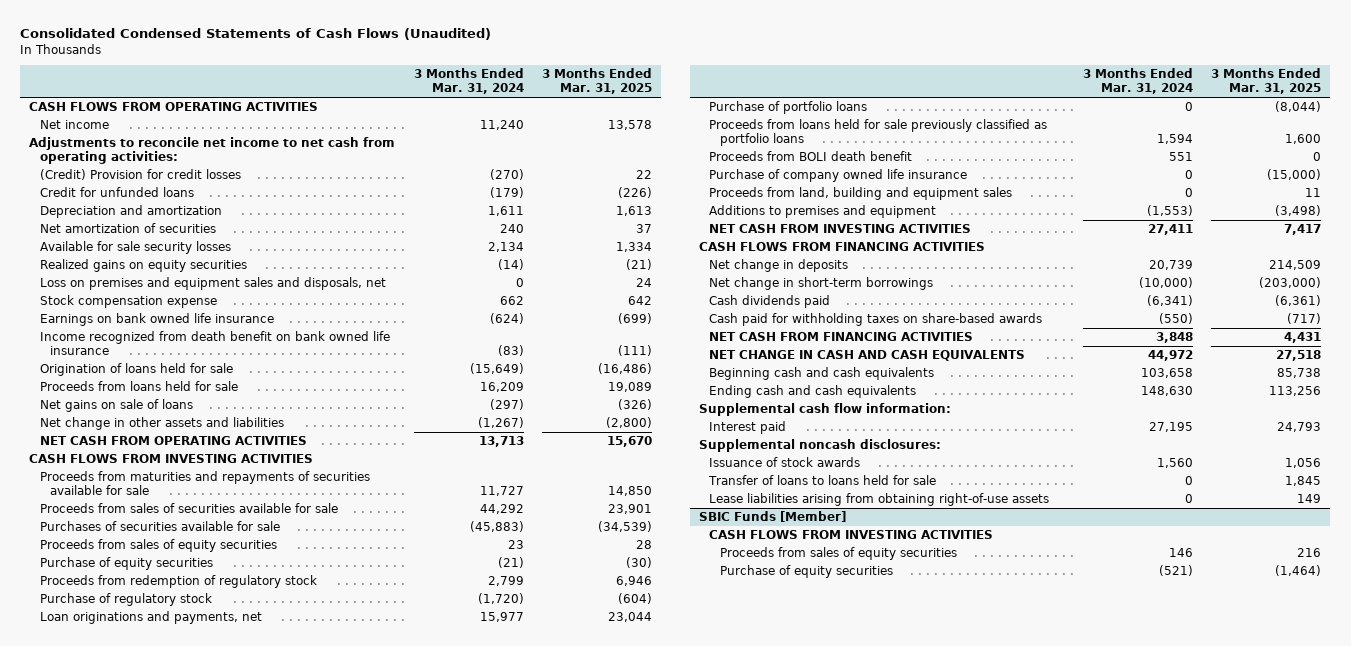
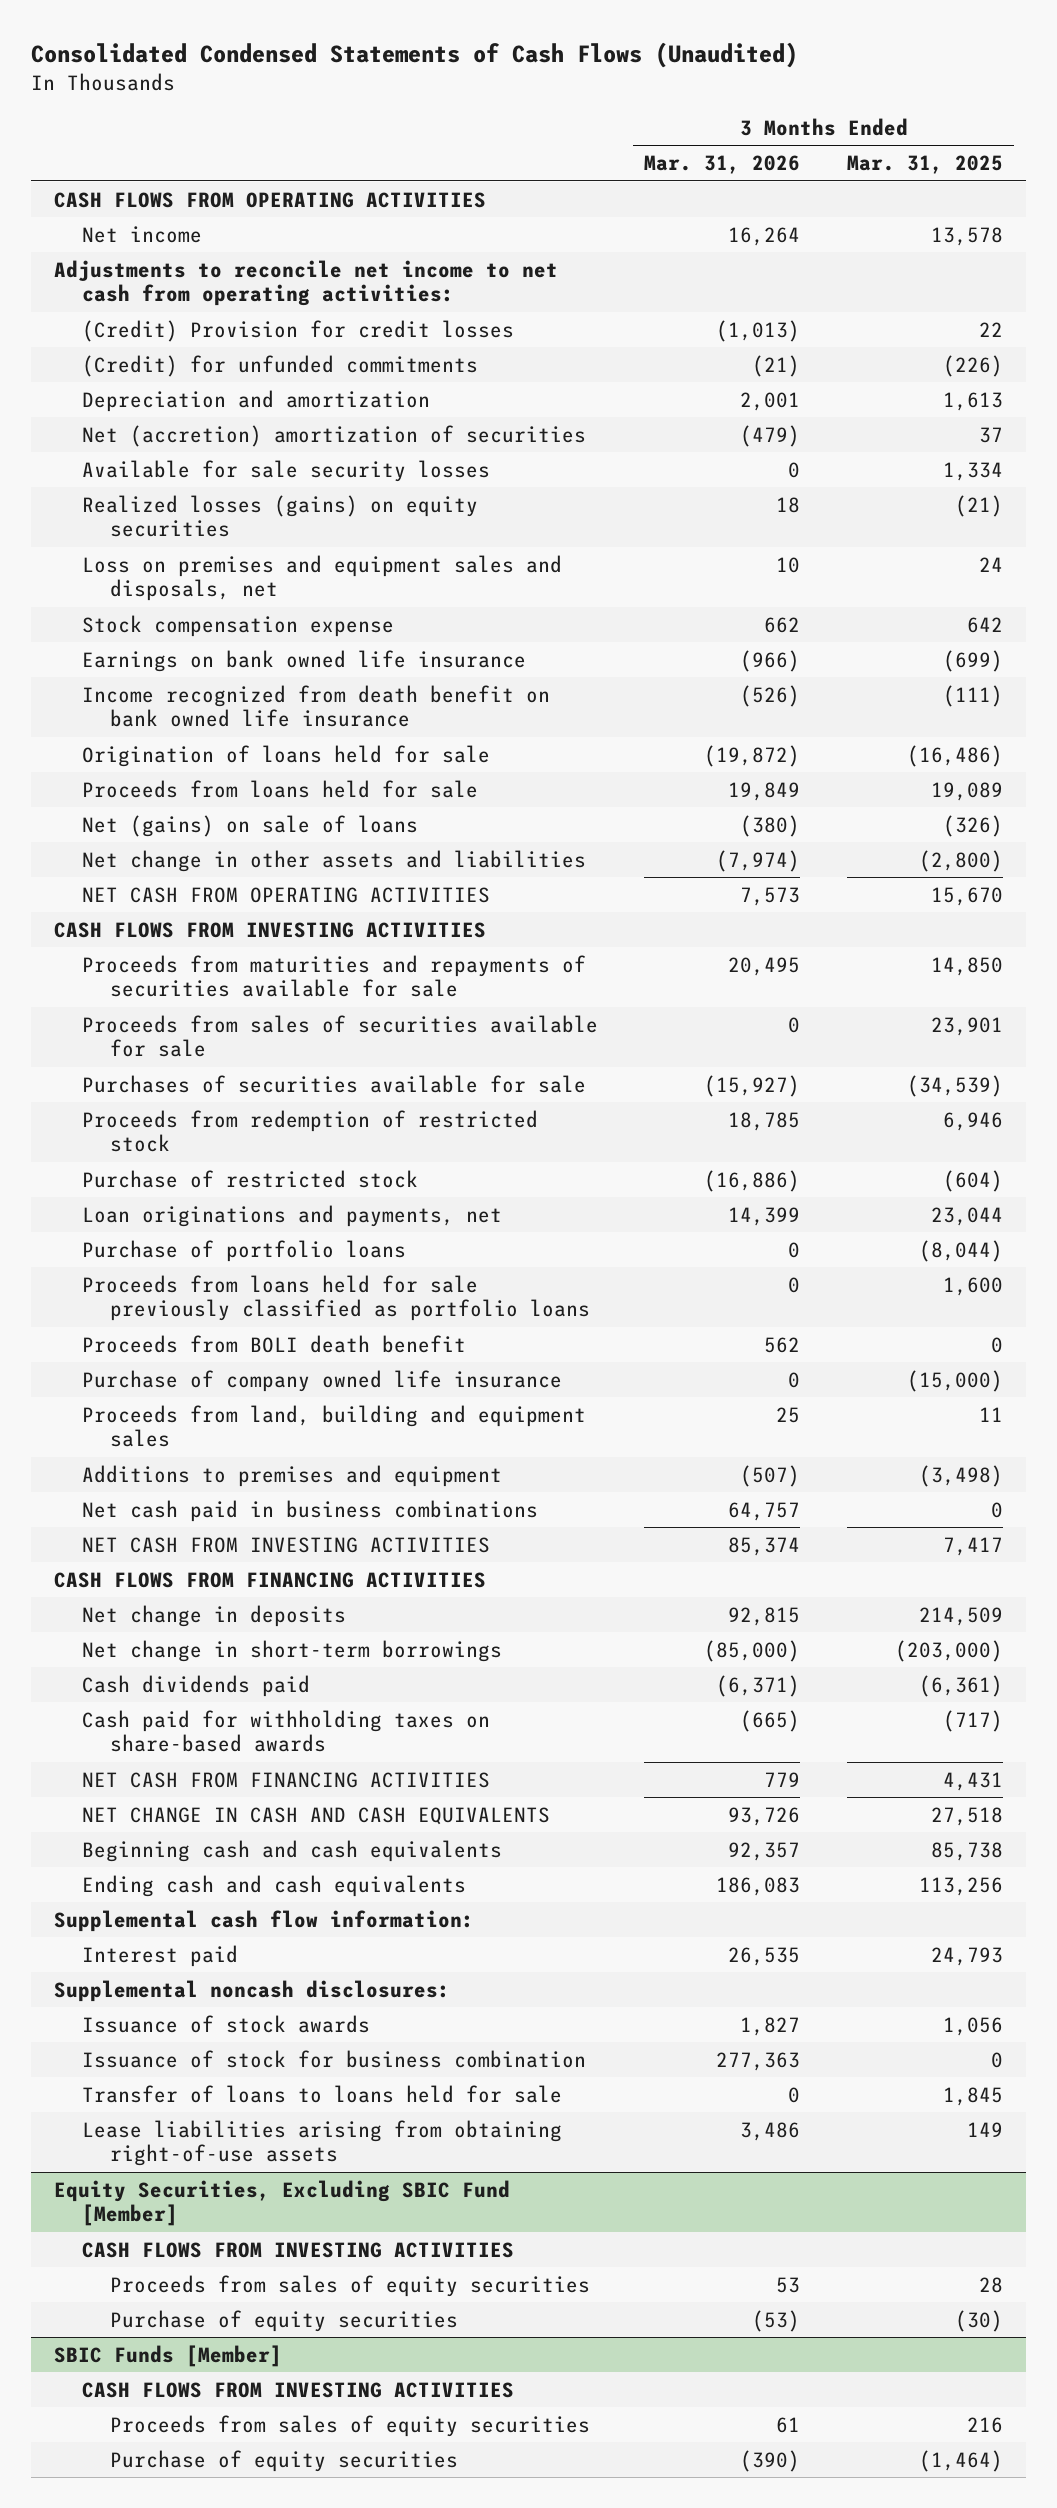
[413,68,524,95] 3 Months Ended Mar. 31, 2024 -> none
none -> [644,155,801,175] Mar. 31, 2026
[39,187,194,198] Credit for unfunded loans -> [82,354,479,377] (Credit) for unfunded commitments
[39,223,216,234] Net amortization of securities -> [82,424,587,447] Net (accretion) amortization of securities
[39,259,247,273] Realized gains on equity securities -> [82,494,479,538] Realized losses (gains) on equity securities
[39,399,193,413] Net gains on sale of loans -> [82,814,419,837] Net (gains) on sale of loans
[39,539,277,553] Proceeds from sales of equity securities -> none
[39,557,213,571] Purchase of equity securities -> none
[39,575,317,589] Proceeds from redemption of regulatory stock -> [82,1109,539,1153] Proceeds from redemption of restricted stock
[39,593,212,607] Purchase of regulatory stock -> [82,1169,419,1188] Purchase of restricted stock
none -> [82,1499,539,1522] Net cash paid in business combinations
none -> [82,2049,587,2068] Issuance of stock for business combination
none -> [53,2179,510,2227] Equity Securities, Excluding SBIC Fund [Member]
none -> [82,2241,515,2258] CASH FLOWS FROM INVESTING ACTIVITIES
none -> [110,2274,591,2297] Proceeds from sales of equity securities
none -> [110,2309,459,2332] Purchase of equity securities

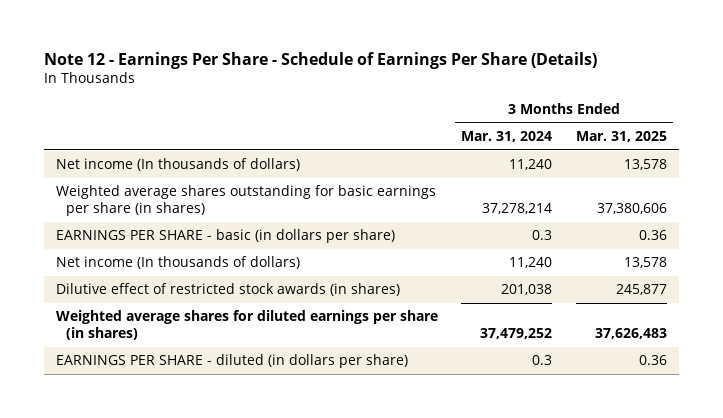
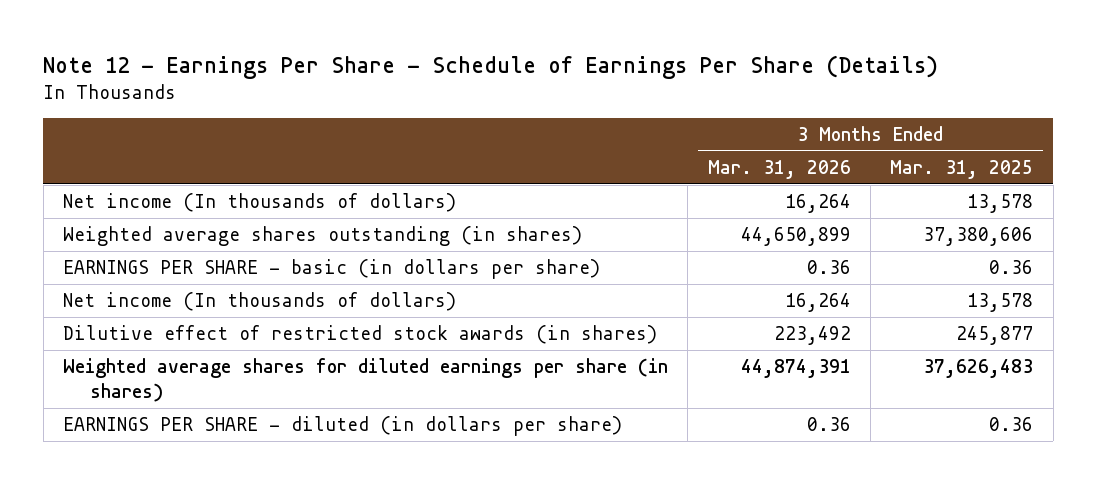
[461,131,553,143] Mar. 31, 2024 -> none
none -> [707,159,851,179] Mar. 31, 2026
[55,185,436,217] Weighted average shares outstanding for basic earnings per share (in shares) -> [62,226,582,247] Weighted average shares outstanding (in shares)

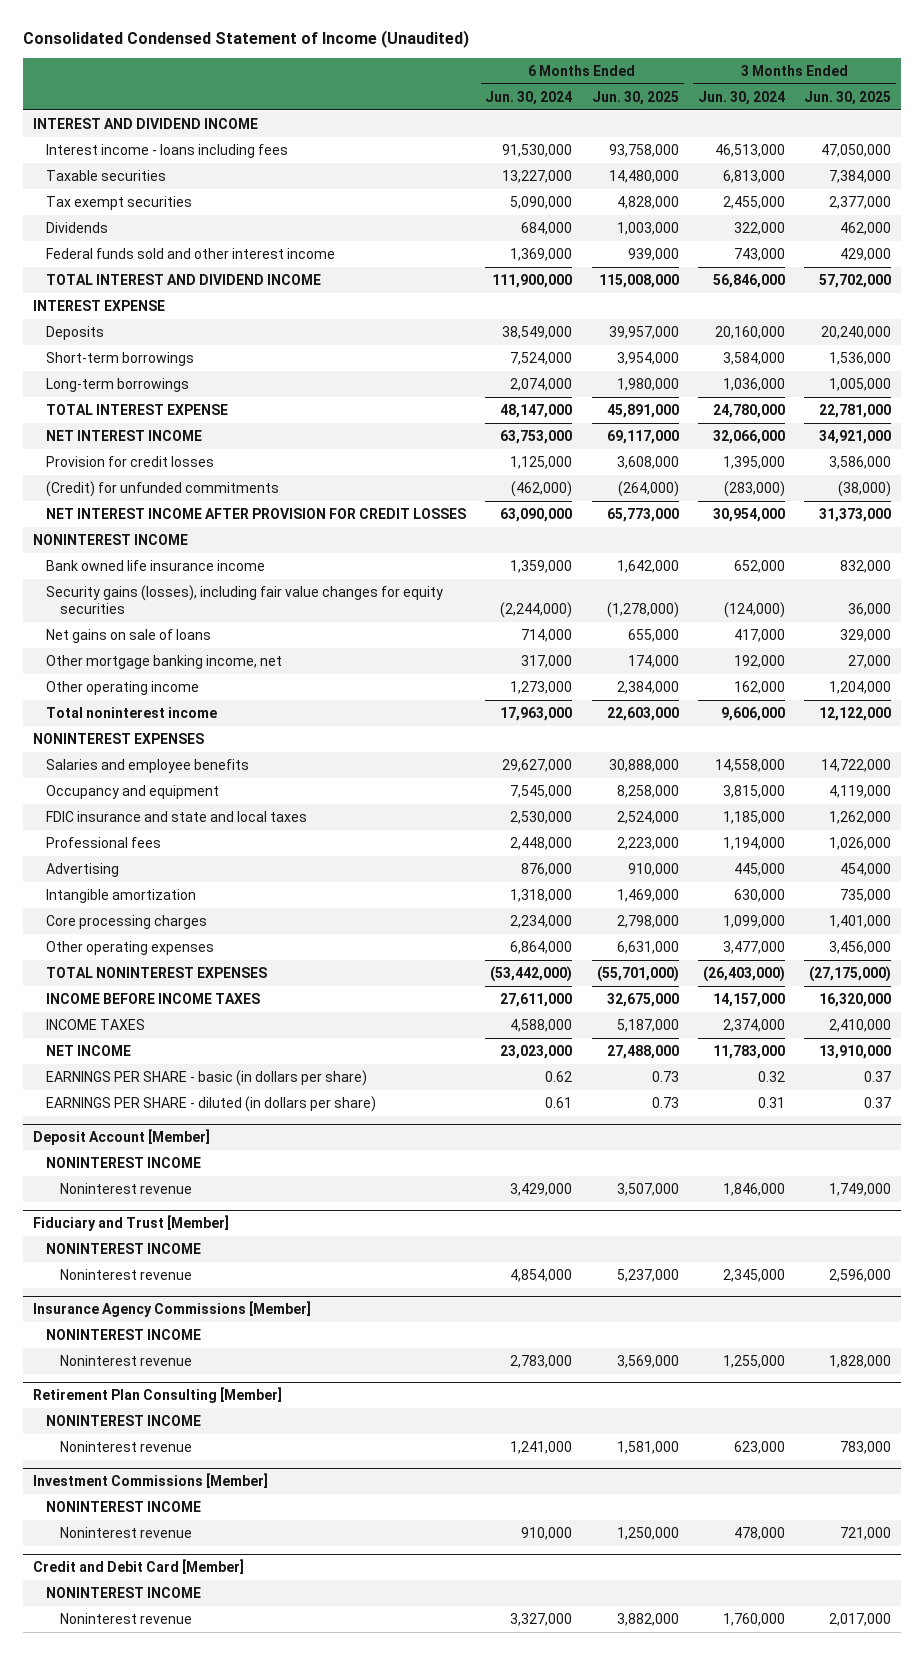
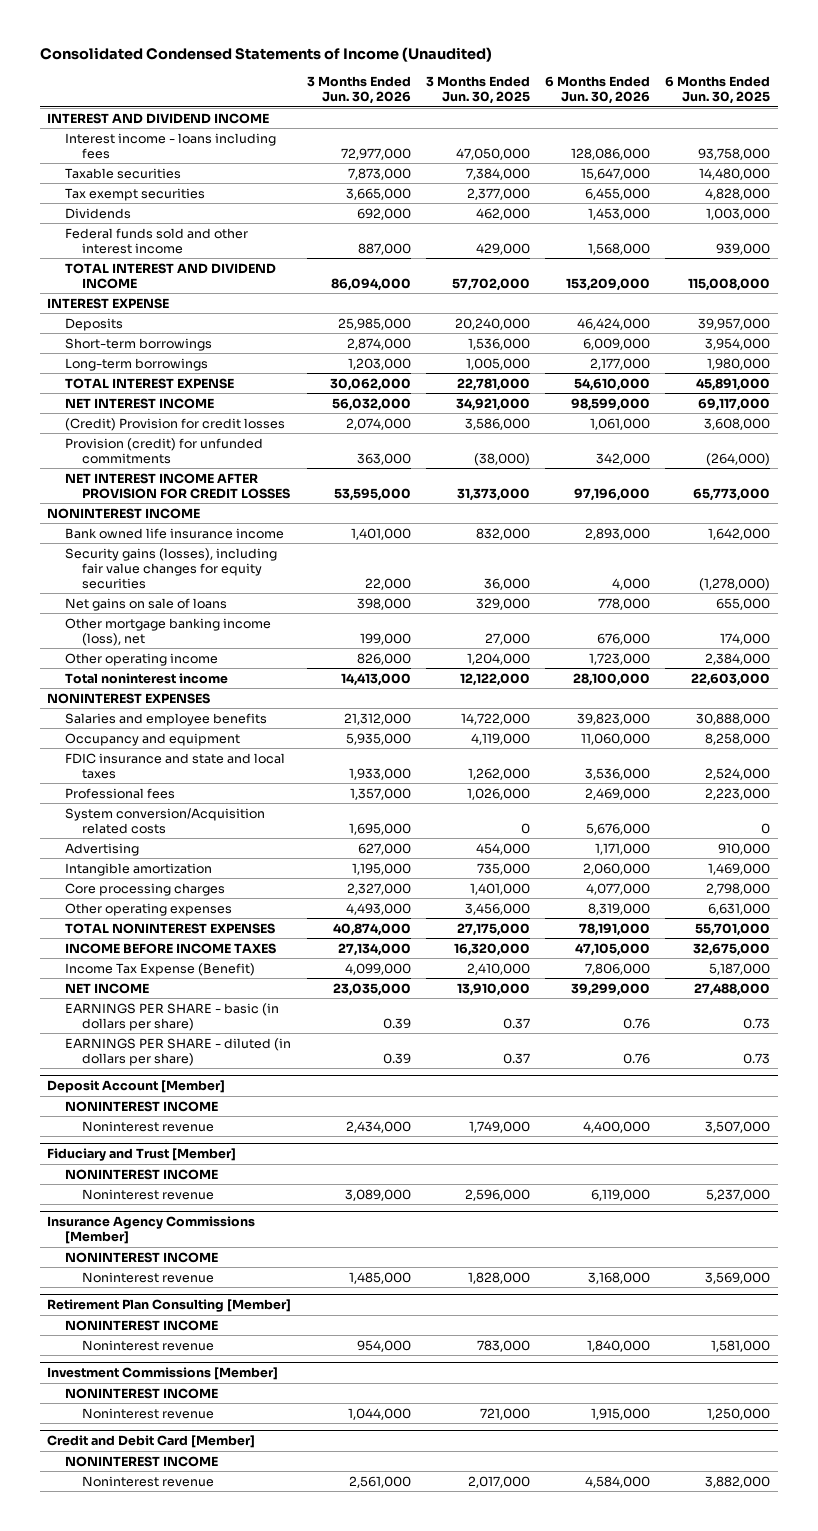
[22,30,469,49] Consolidated Condensed Statement of Income (Unaudited) -> [39,47,492,63] Consolidated Condensed Statements of Income (Unaudited)
[485,90,573,105] Jun. 30, 2024 -> none
[697,90,785,105] Jun. 30, 2024 -> none
none -> [306,76,411,105] 3 Months Ended Jun. 30, 2026
none -> [545,76,651,105] 6 Months Ended Jun. 30, 2026
[46,455,215,467] Provision for credit losses -> [64,417,285,431] (Credit) Provision for credit losses
[46,480,280,497] (Credit) for unfunded commitments -> [64,437,263,464] Provision (credit) for unfunded commitments
[46,654,283,669] Other mortgage banking income, net -> [64,617,271,646] Other mortgage banking income (loss), net
none -> [64,807,265,834] System conversion/Acquisition related costs
[596,965,679,982] (55,701,000) -> [695,922,771,936] 55,701,000
[809,965,892,982] (27,175,000) -> [456,922,530,936] 27,175,000
[46,1018,146,1030] INCOME TAXES -> [64,962,255,976] Income Tax Expense (Benefit)

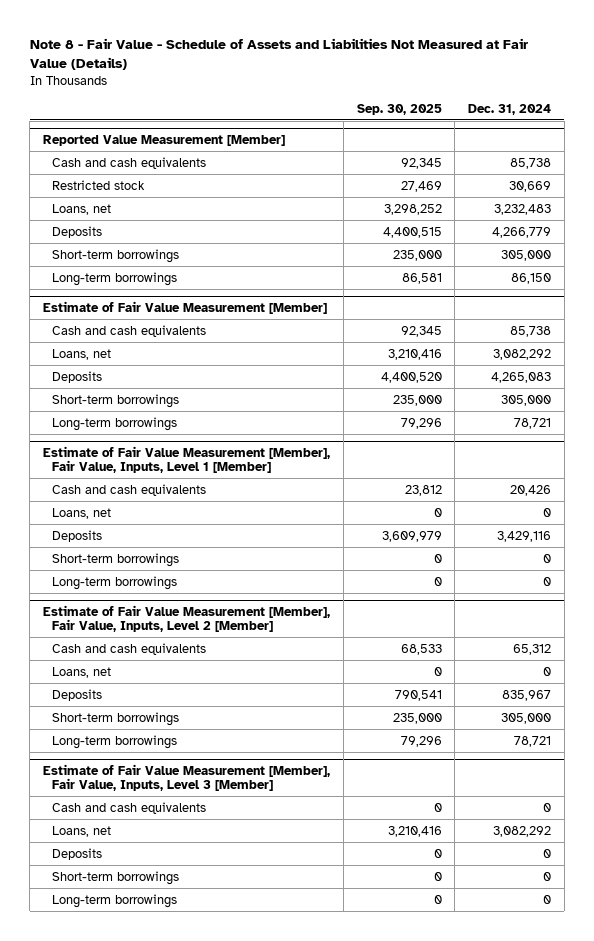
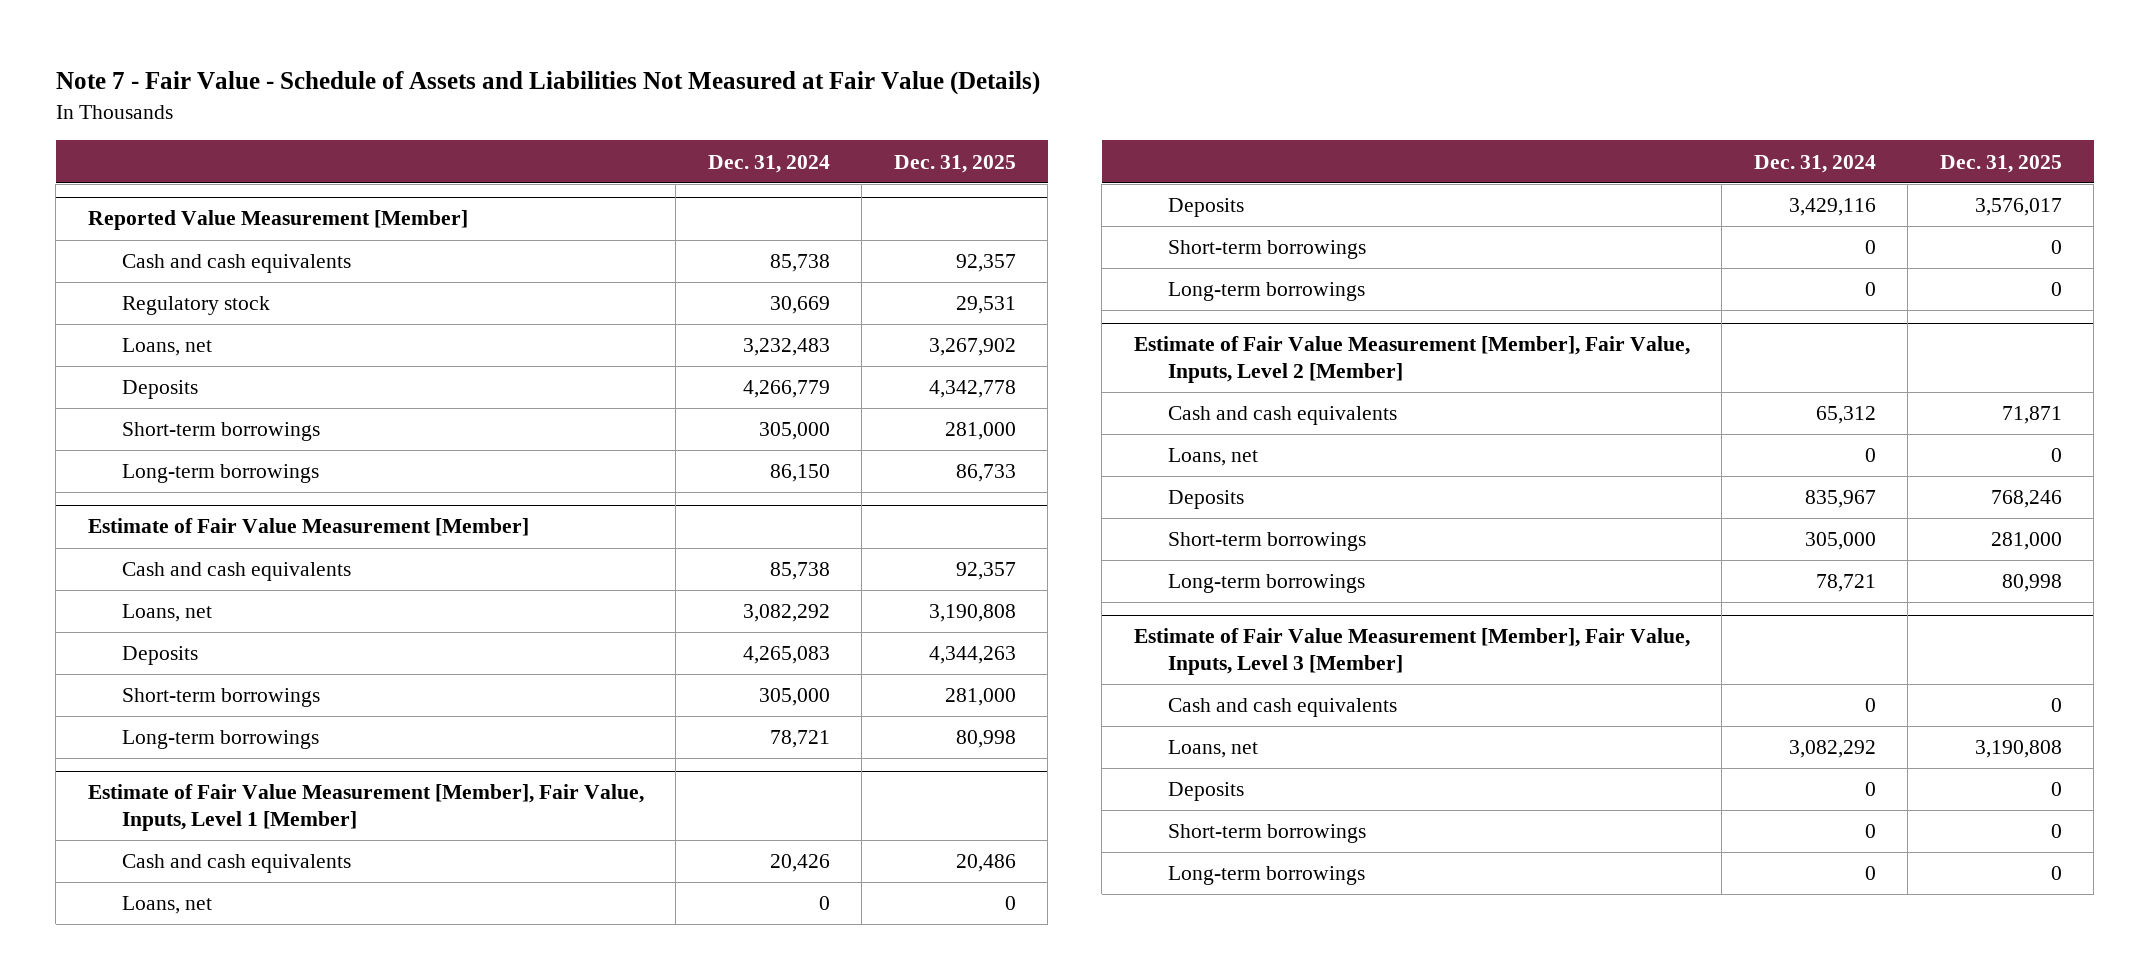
[29,38,528,71] Note 8 - Fair Value - Schedule of Assets and Liabilities Not Measured at Fair Value (Details) -> [55,71,1040,96] Note 7 - Fair Value - Schedule of Assets and Liabilities Not Measured at Fair Value (Details)
[356,103,442,115] Sep. 30, 2025 -> none
none -> [893,154,1016,173] Dec. 31, 2025
[51,179,145,190] Restricted stock -> [121,296,270,316] Regulatory stock

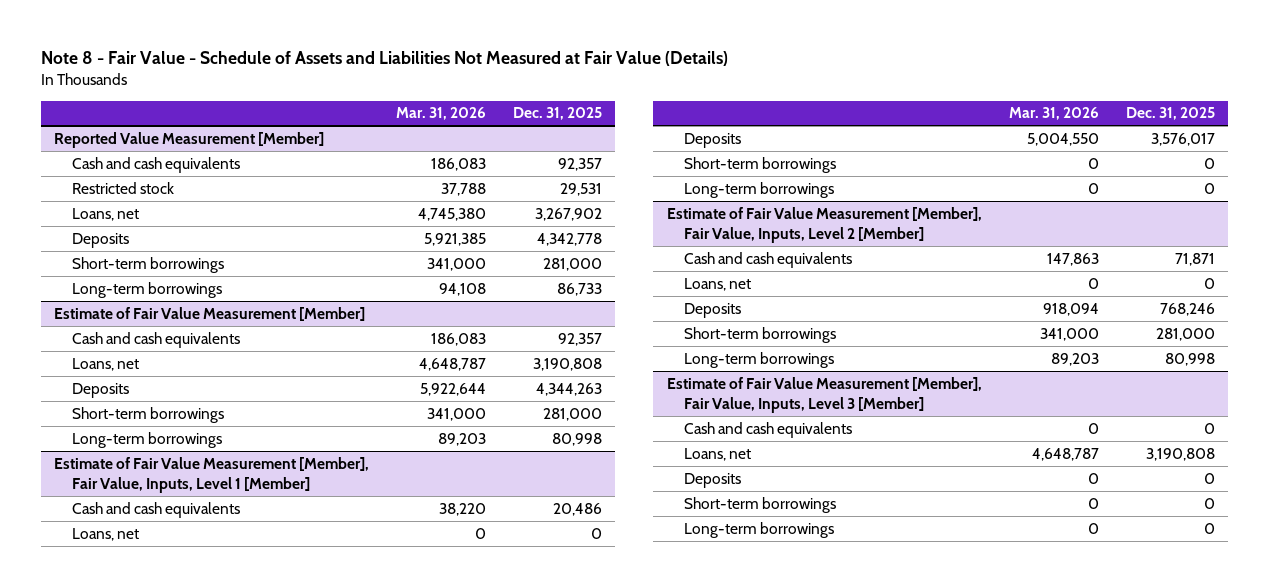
[55,71,1040,96] Note 7 - Fair Value - Schedule of Assets and Liabilities Not Measured at Fair Value (Details) -> [40,51,728,67] Note 8 - Fair Value - Schedule of Assets and Liabilities Not Measured at Fair Value (Details)
[707,154,830,173] Dec. 31, 2024 -> none
none -> [395,107,486,121] Mar. 31, 2026
[121,296,270,316] Regulatory stock -> [71,181,174,194] Restricted stock

